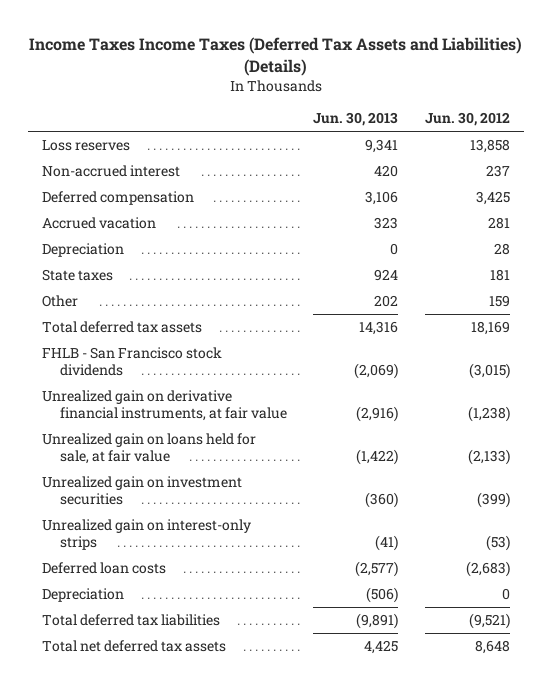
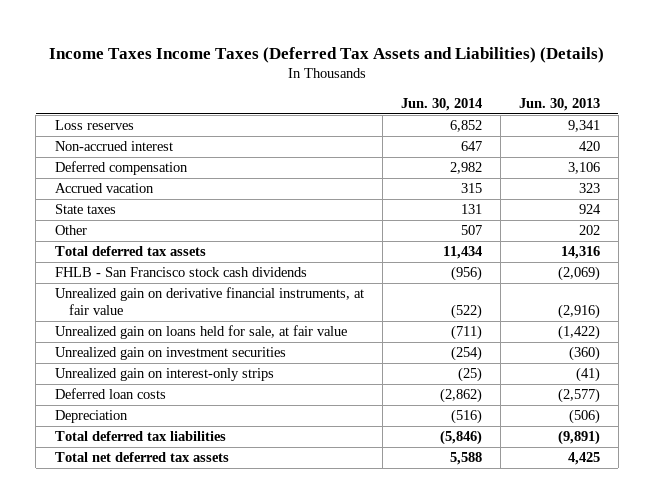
[425,112,511,127] Jun. 30, 2012 -> none
none -> [400,97,482,111] Jun. 30, 2014
[41,243,124,258] Depreciation -> none
[41,347,222,377] FHLB - San Francisco stock dividends -> [54,267,307,278] FHLB - San Francisco stock cash dividends

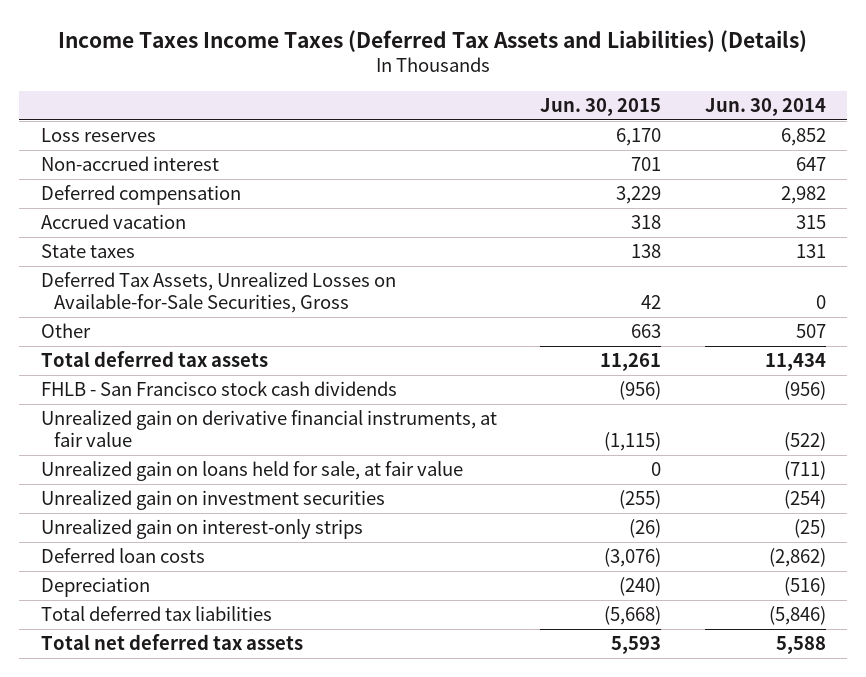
[518,97,600,111] Jun. 30, 2013 -> none
none -> [540,97,662,116] Jun. 30, 2015
none -> [40,272,396,313] Deferred Tax Assets, Unrealized Losses on Available-for-Sale Securities, Gross

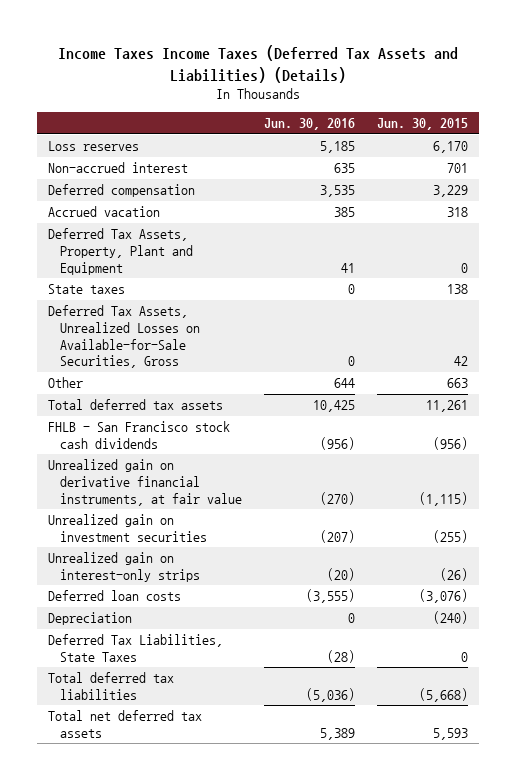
[704,97,826,116] Jun. 30, 2014 -> none
none -> [263,118,355,131] Jun. 30, 2016
none -> [48,228,193,275] Deferred Tax Assets, Property, Plant and Equipment
[40,461,463,482] Unrealized gain on loans held for sale, at fair value -> none
none -> [48,634,224,662] Deferred Tax Liabilities, State Taxes

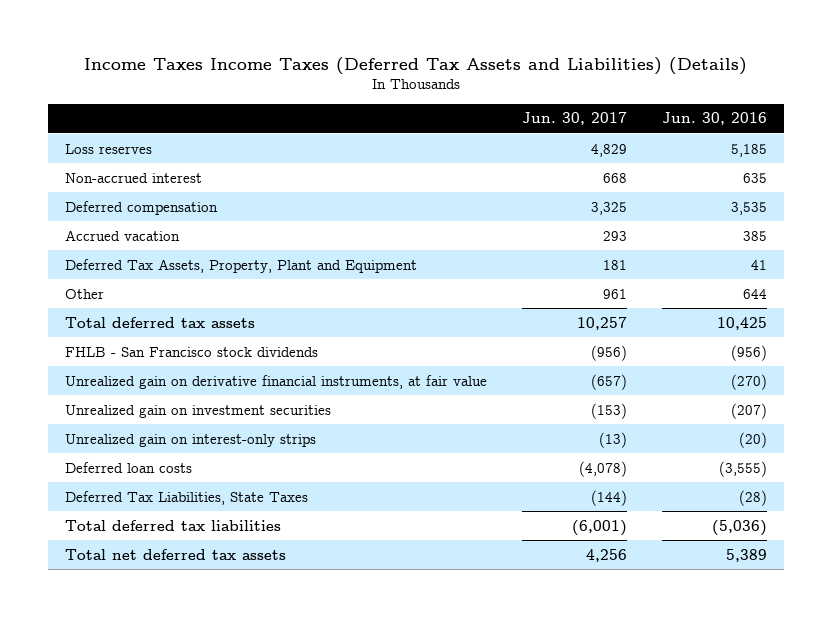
[376,118,468,131] Jun. 30, 2015 -> none
none -> [522,112,628,126] Jun. 30, 2017
[48,284,126,295] State taxes -> none
[48,305,200,369] Deferred Tax Assets, Unrealized Losses on Available-for-Sale Securities, Gross -> none
[48,421,231,449] FHLB - San Francisco stock cash dividends -> [65,346,319,357] FHLB - San Francisco stock dividends
[48,612,133,626] Depreciation -> none

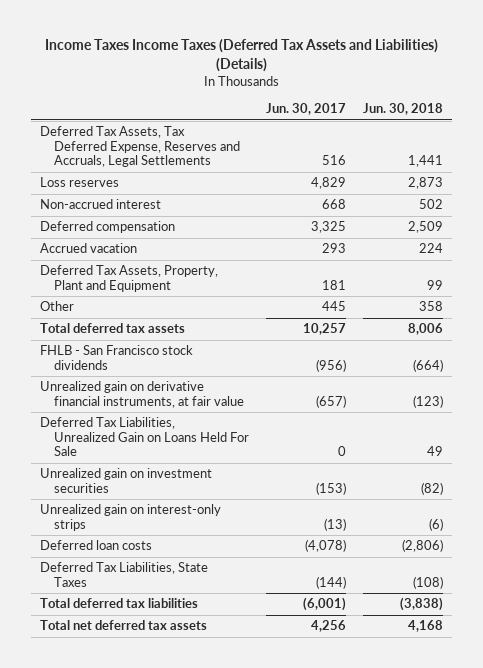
[661,112,767,126] Jun. 30, 2016 -> none
none -> [363,103,444,116] Jun. 30, 2018
none -> [39,126,241,168] Deferred Tax Assets, Tax Deferred Expense, Reserves and Accruals, Legal Settlements
[603,288,628,299] 961 -> [322,301,347,312] 445
none -> [39,417,250,457] Deferred Tax Liabilities, Unrealized Gain on Loans Held For Sale

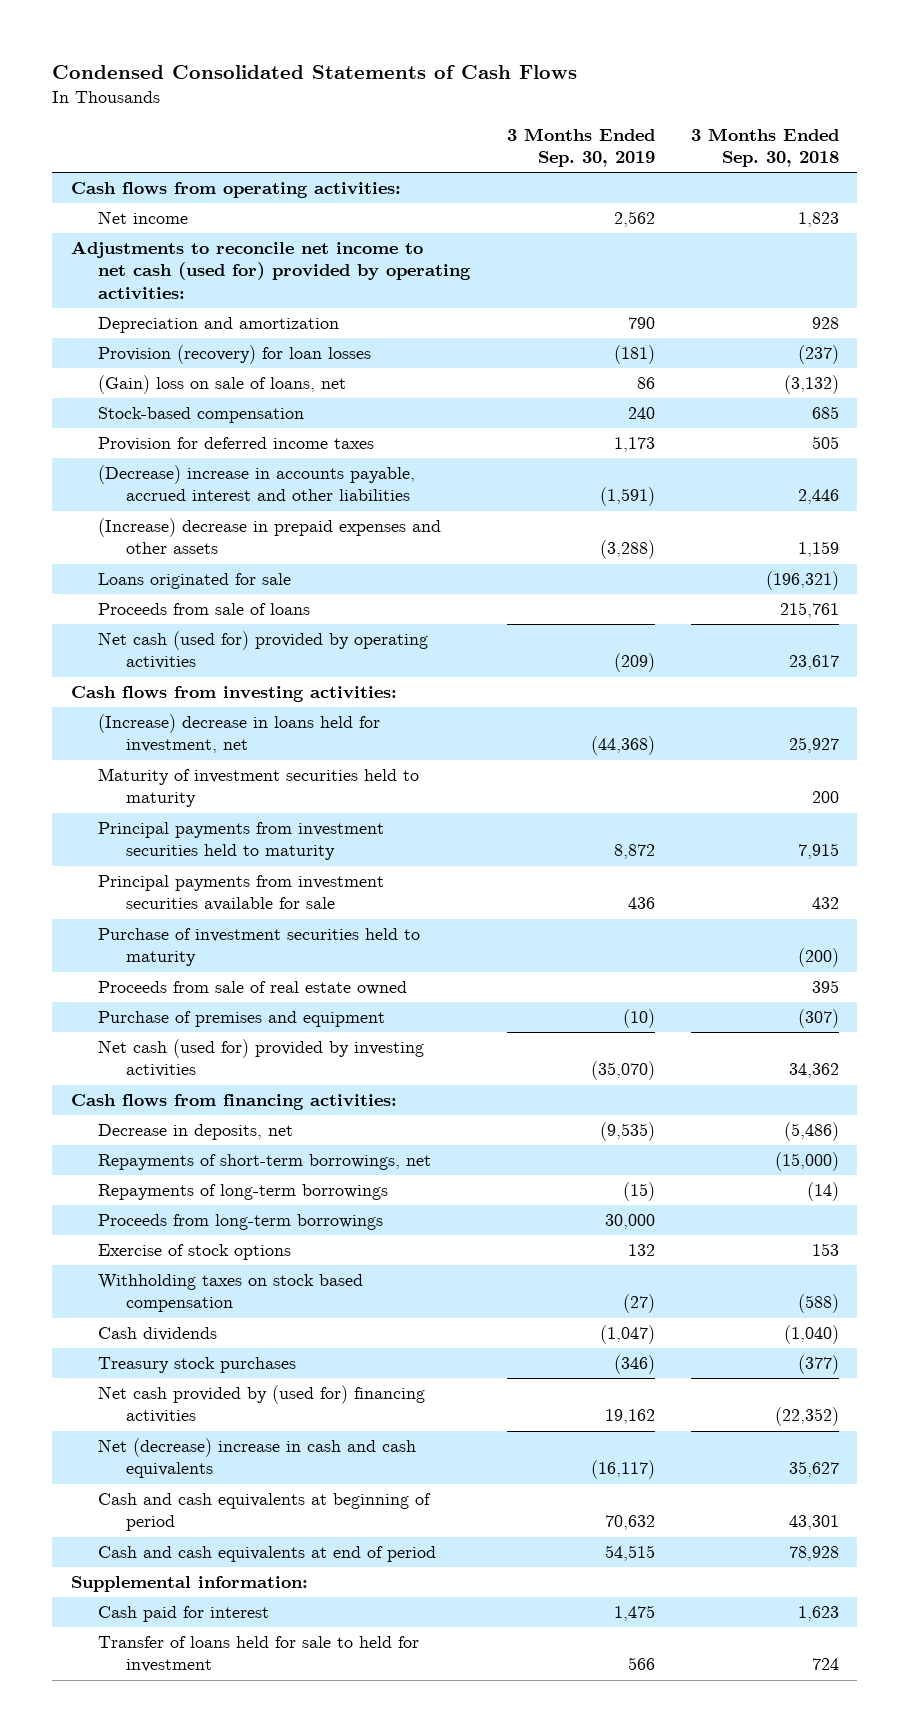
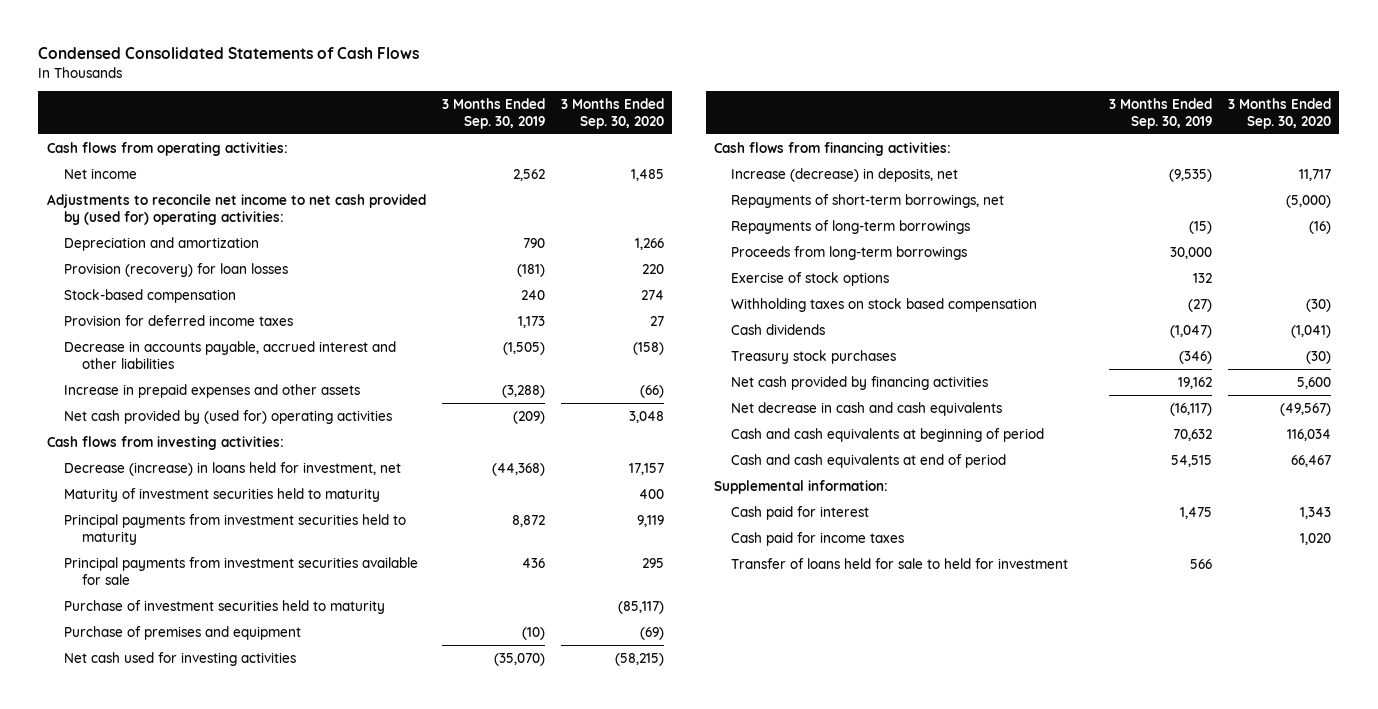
[690,127,839,168] 3 Months Ended Sep. 30, 2018 -> none
none -> [560,97,664,129] 3 Months Ended Sep. 30, 2020
[70,241,472,300] Adjustments to reconcile net income to net cash (used for) provided by operating activities: -> [46,193,426,225] Adjustments to reconcile net income to net cash provided by (used for) operating activities:
[98,375,347,395] (Gain) loss on sale of loans, net -> none
[98,573,292,590] Loans originated for sale -> none
[98,603,311,616] Proceeds from sale of loans -> none
[98,465,416,502] (Decrease) increase in accounts payable, accrued interest and other liabilities -> [64,340,397,369] Decrease in accounts payable, accrued interest and other liabilities
[599,487,655,507] (1,591) -> [502,341,545,355] (1,505)
[98,518,442,555] (Increase) decrease in prepaid expenses and other assets -> [64,383,361,398] Increase in prepaid expenses and other assets
[98,631,429,670] Net cash (used for) provided by operating activities -> [64,409,393,424] Net cash provided by (used for) operating activities
[98,714,381,754] (Increase) decrease in loans held for investment, net -> [64,461,402,476] Decrease (increase) in loans held for investment, net
[98,981,408,996] Proceeds from sale of real estate owned -> none
[98,1039,425,1078] Net cash (used for) provided by investing activities -> [64,651,297,666] Net cash used for investing activities
[98,1124,294,1141] Decrease in deposits, net -> [731,167,959,182] Increase (decrease) in deposits, net
[98,1385,426,1424] Net cash provided by (used for) financing activities -> [731,375,989,390] Net cash provided by financing activities
[98,1438,417,1479] Net (decrease) increase in cash and cash equivalents -> [731,401,1003,416] Net decrease in cash and cash equivalents
none -> [731,531,905,546] Cash paid for income taxes

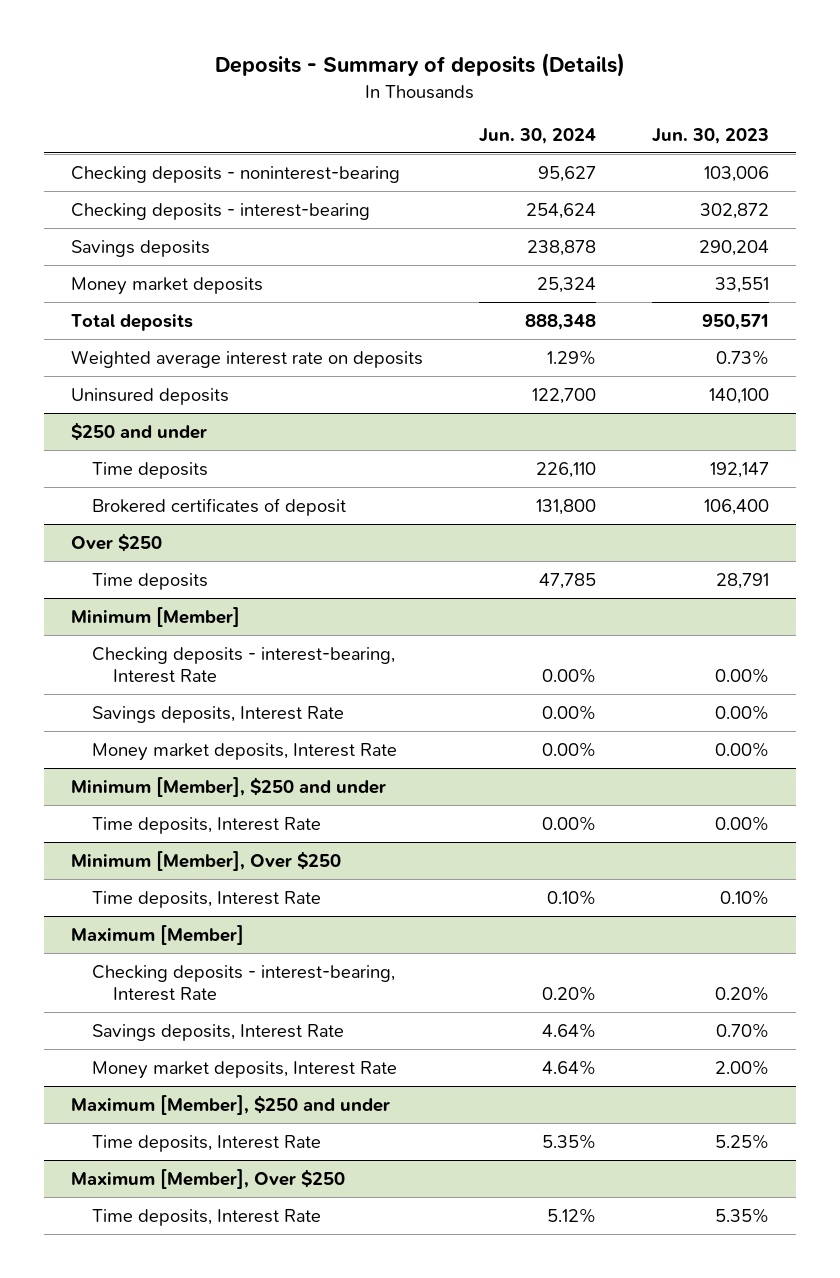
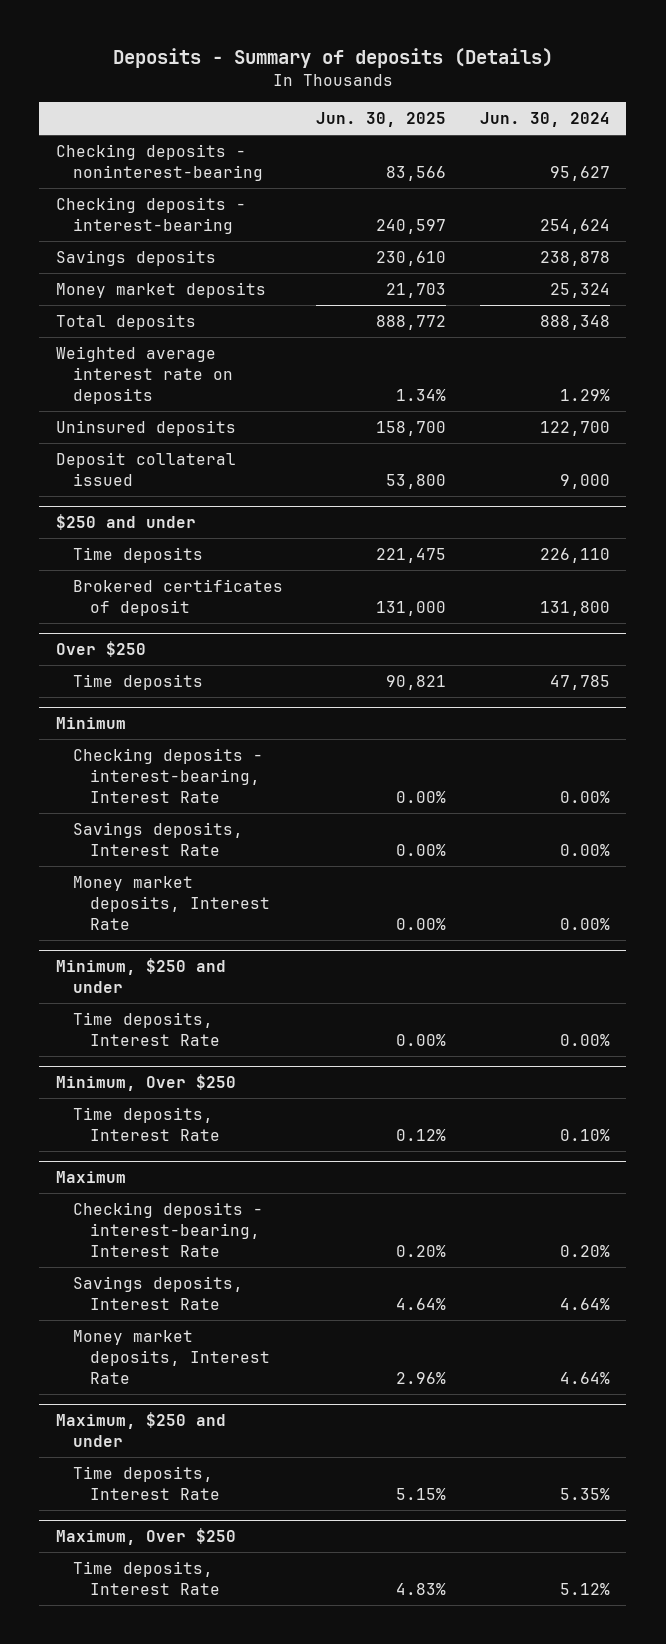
[651,127,769,144] Jun. 30, 2023 -> none
none -> [316,112,447,128] Jun. 30, 2025
none -> [55,451,236,486] Deposit collateral issued
[71,606,241,627] Minimum [Member] -> [55,717,126,730] Minimum
[71,776,387,797] Minimum [Member], $250 and under -> [55,958,226,994] Minimum, $250 and under
[71,850,342,871] Minimum [Member], Over $250 -> [55,1074,236,1092] Minimum, Over $250
[71,924,245,945] Maximum [Member] -> [55,1171,126,1184] Maximum
[71,1094,391,1115] Maximum [Member], $250 and under -> [55,1412,226,1448] Maximum, $250 and under
[71,1168,346,1189] Maximum [Member], Over $250 -> [55,1528,236,1546] Maximum, Over $250

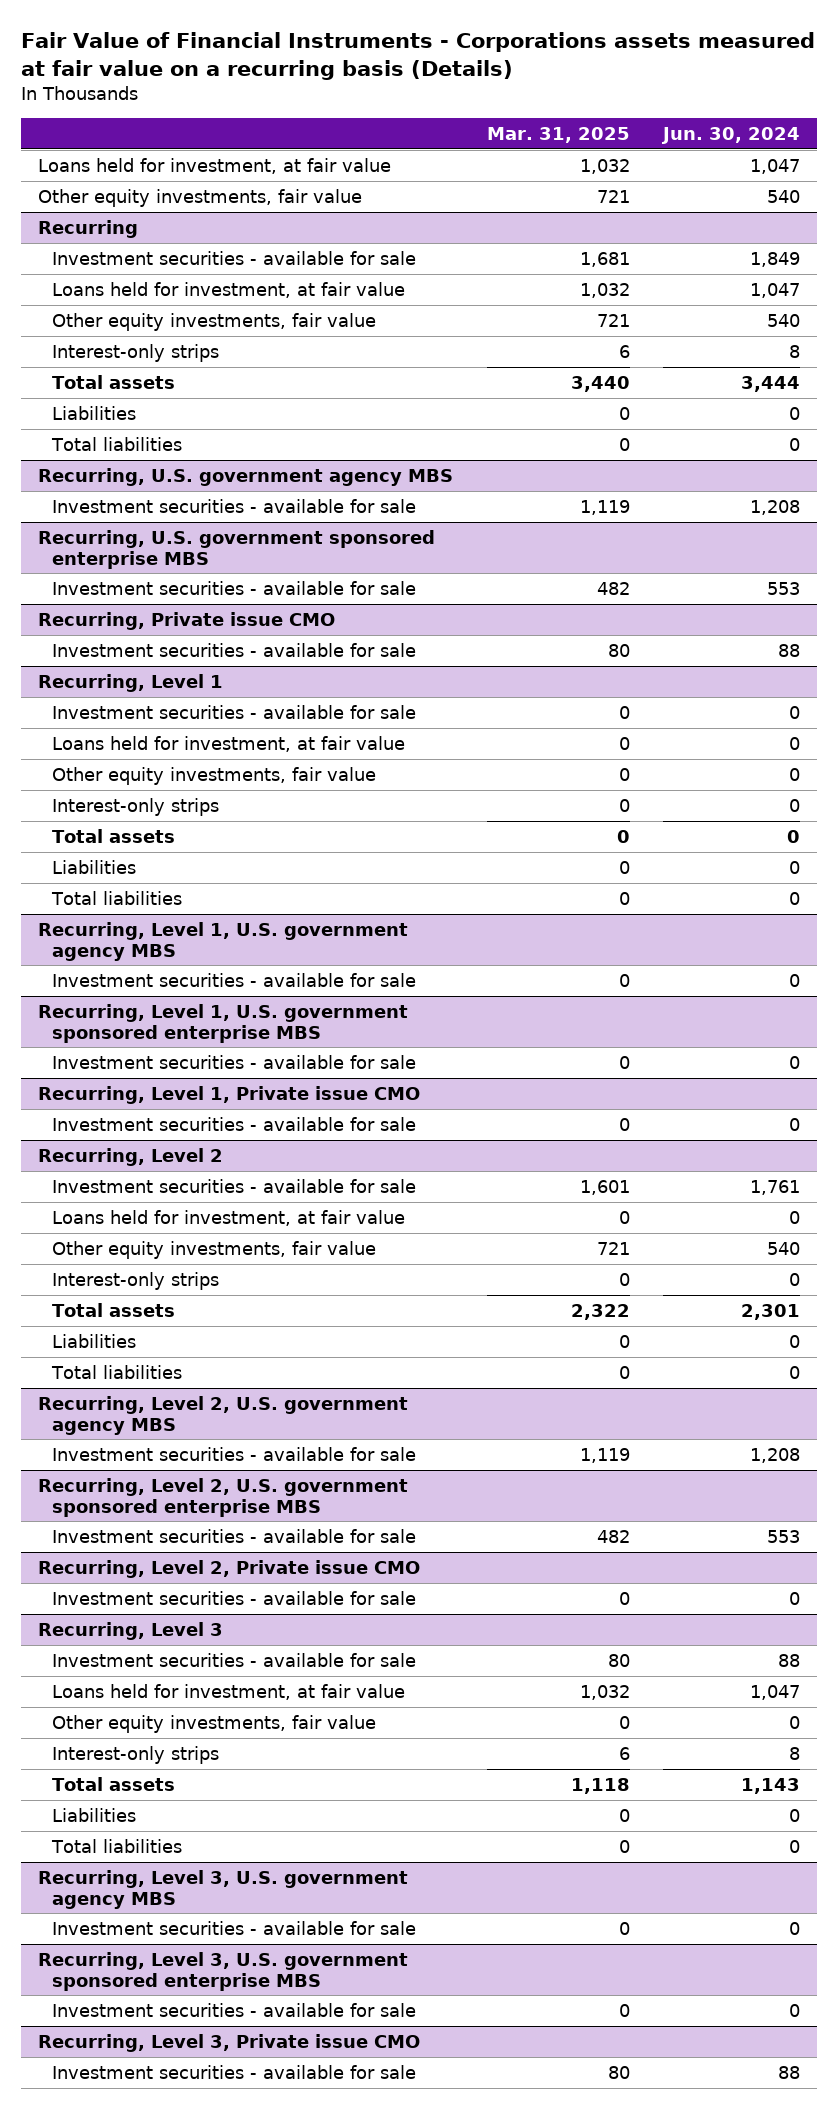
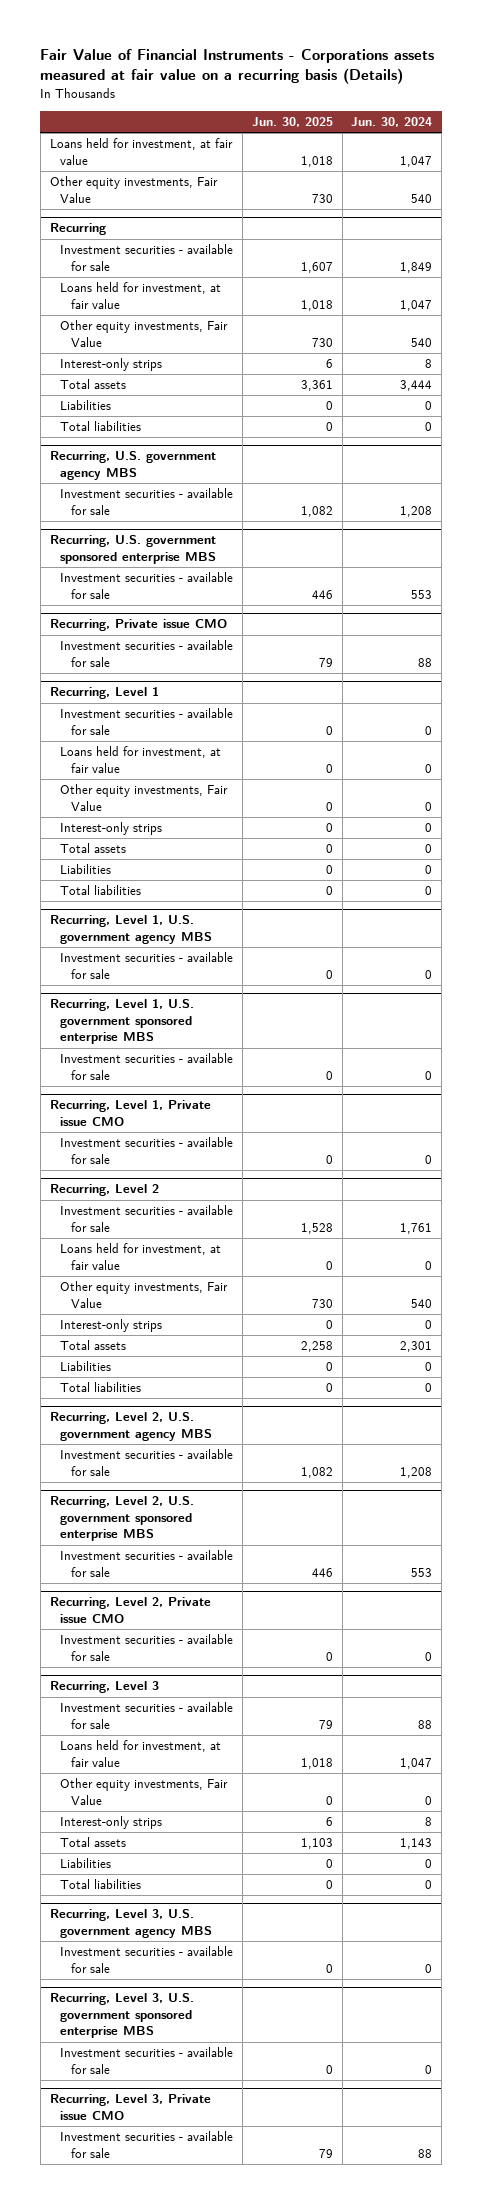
[486,126,630,143] Mar. 31, 2025 -> none
none -> [251,117,333,128] Jun. 30, 2025
[37,188,362,207] Other equity investments, fair value -> [49,176,218,203] Other equity investments, Fair Value
[52,312,377,331] Other equity investments, fair value -> [60,320,229,347] Other equity investments, Fair Value
[52,766,377,785] Other equity investments, fair value -> [60,784,229,811] Other equity investments, Fair Value
[52,1240,377,1259] Other equity investments, fair value -> [60,1281,229,1308] Other equity investments, Fair Value
[52,1714,377,1733] Other equity investments, fair value -> [60,1778,229,1805] Other equity investments, Fair Value

